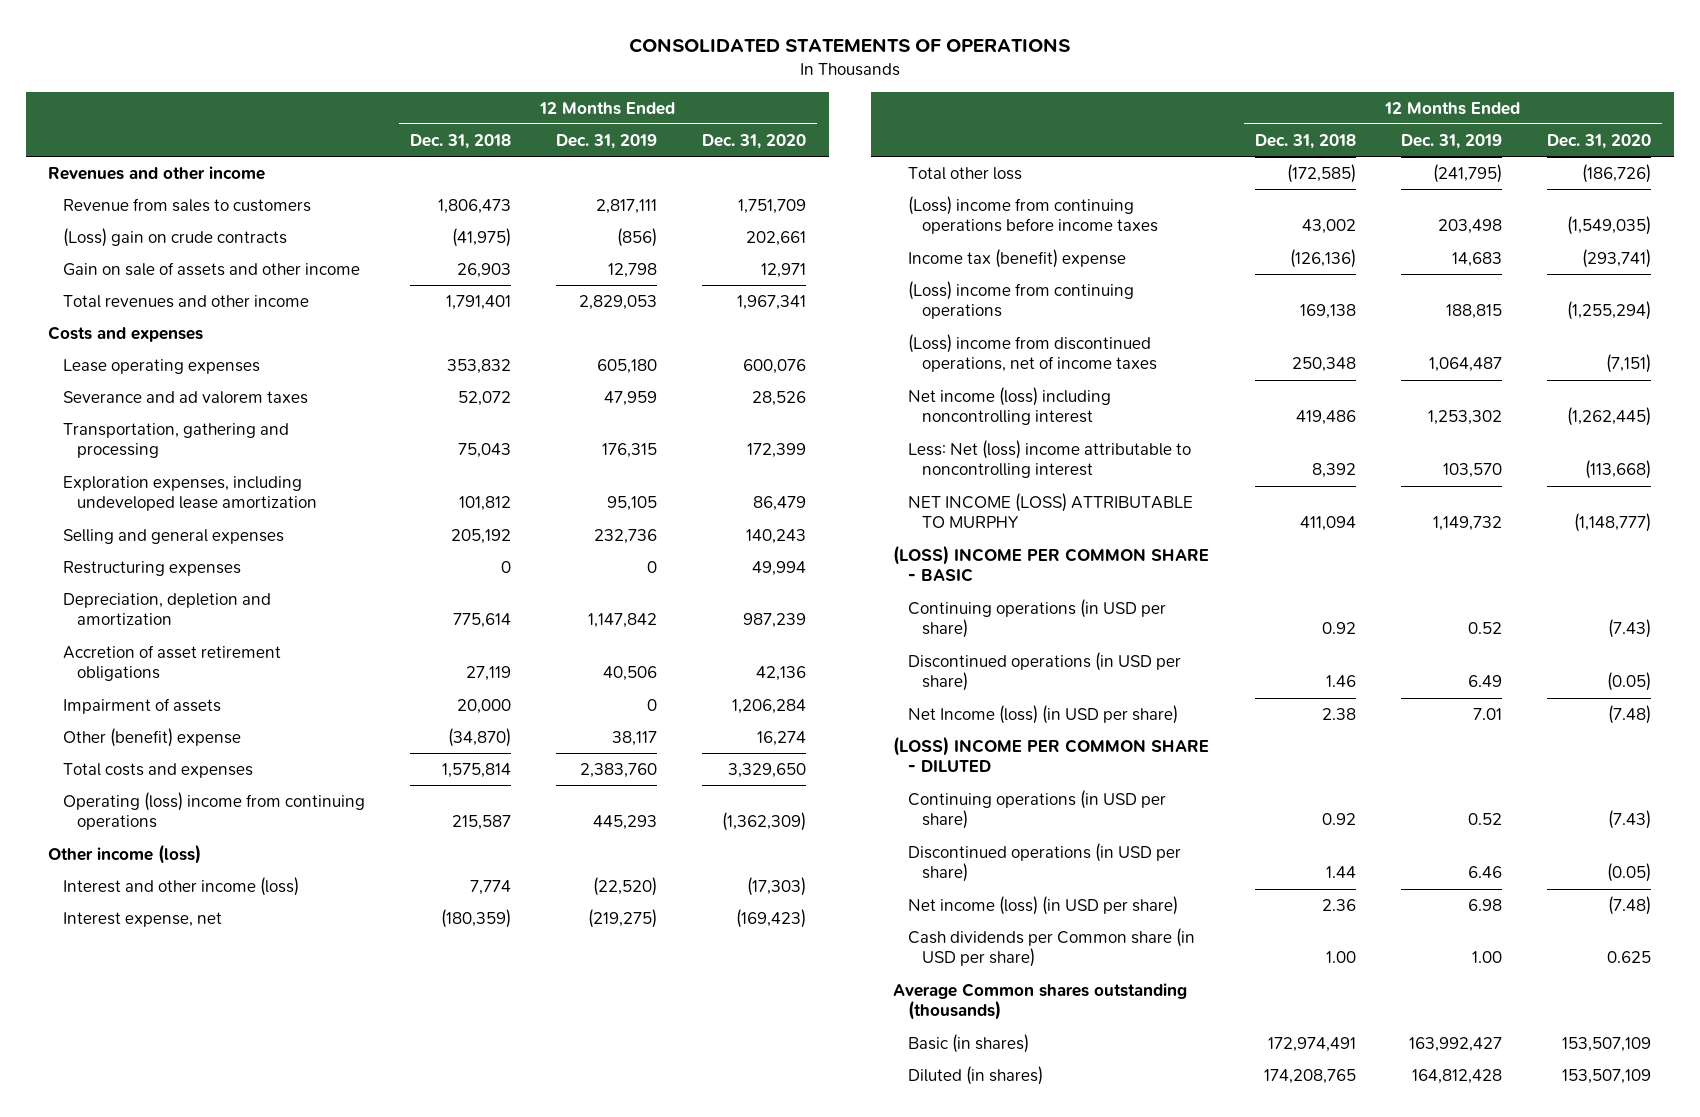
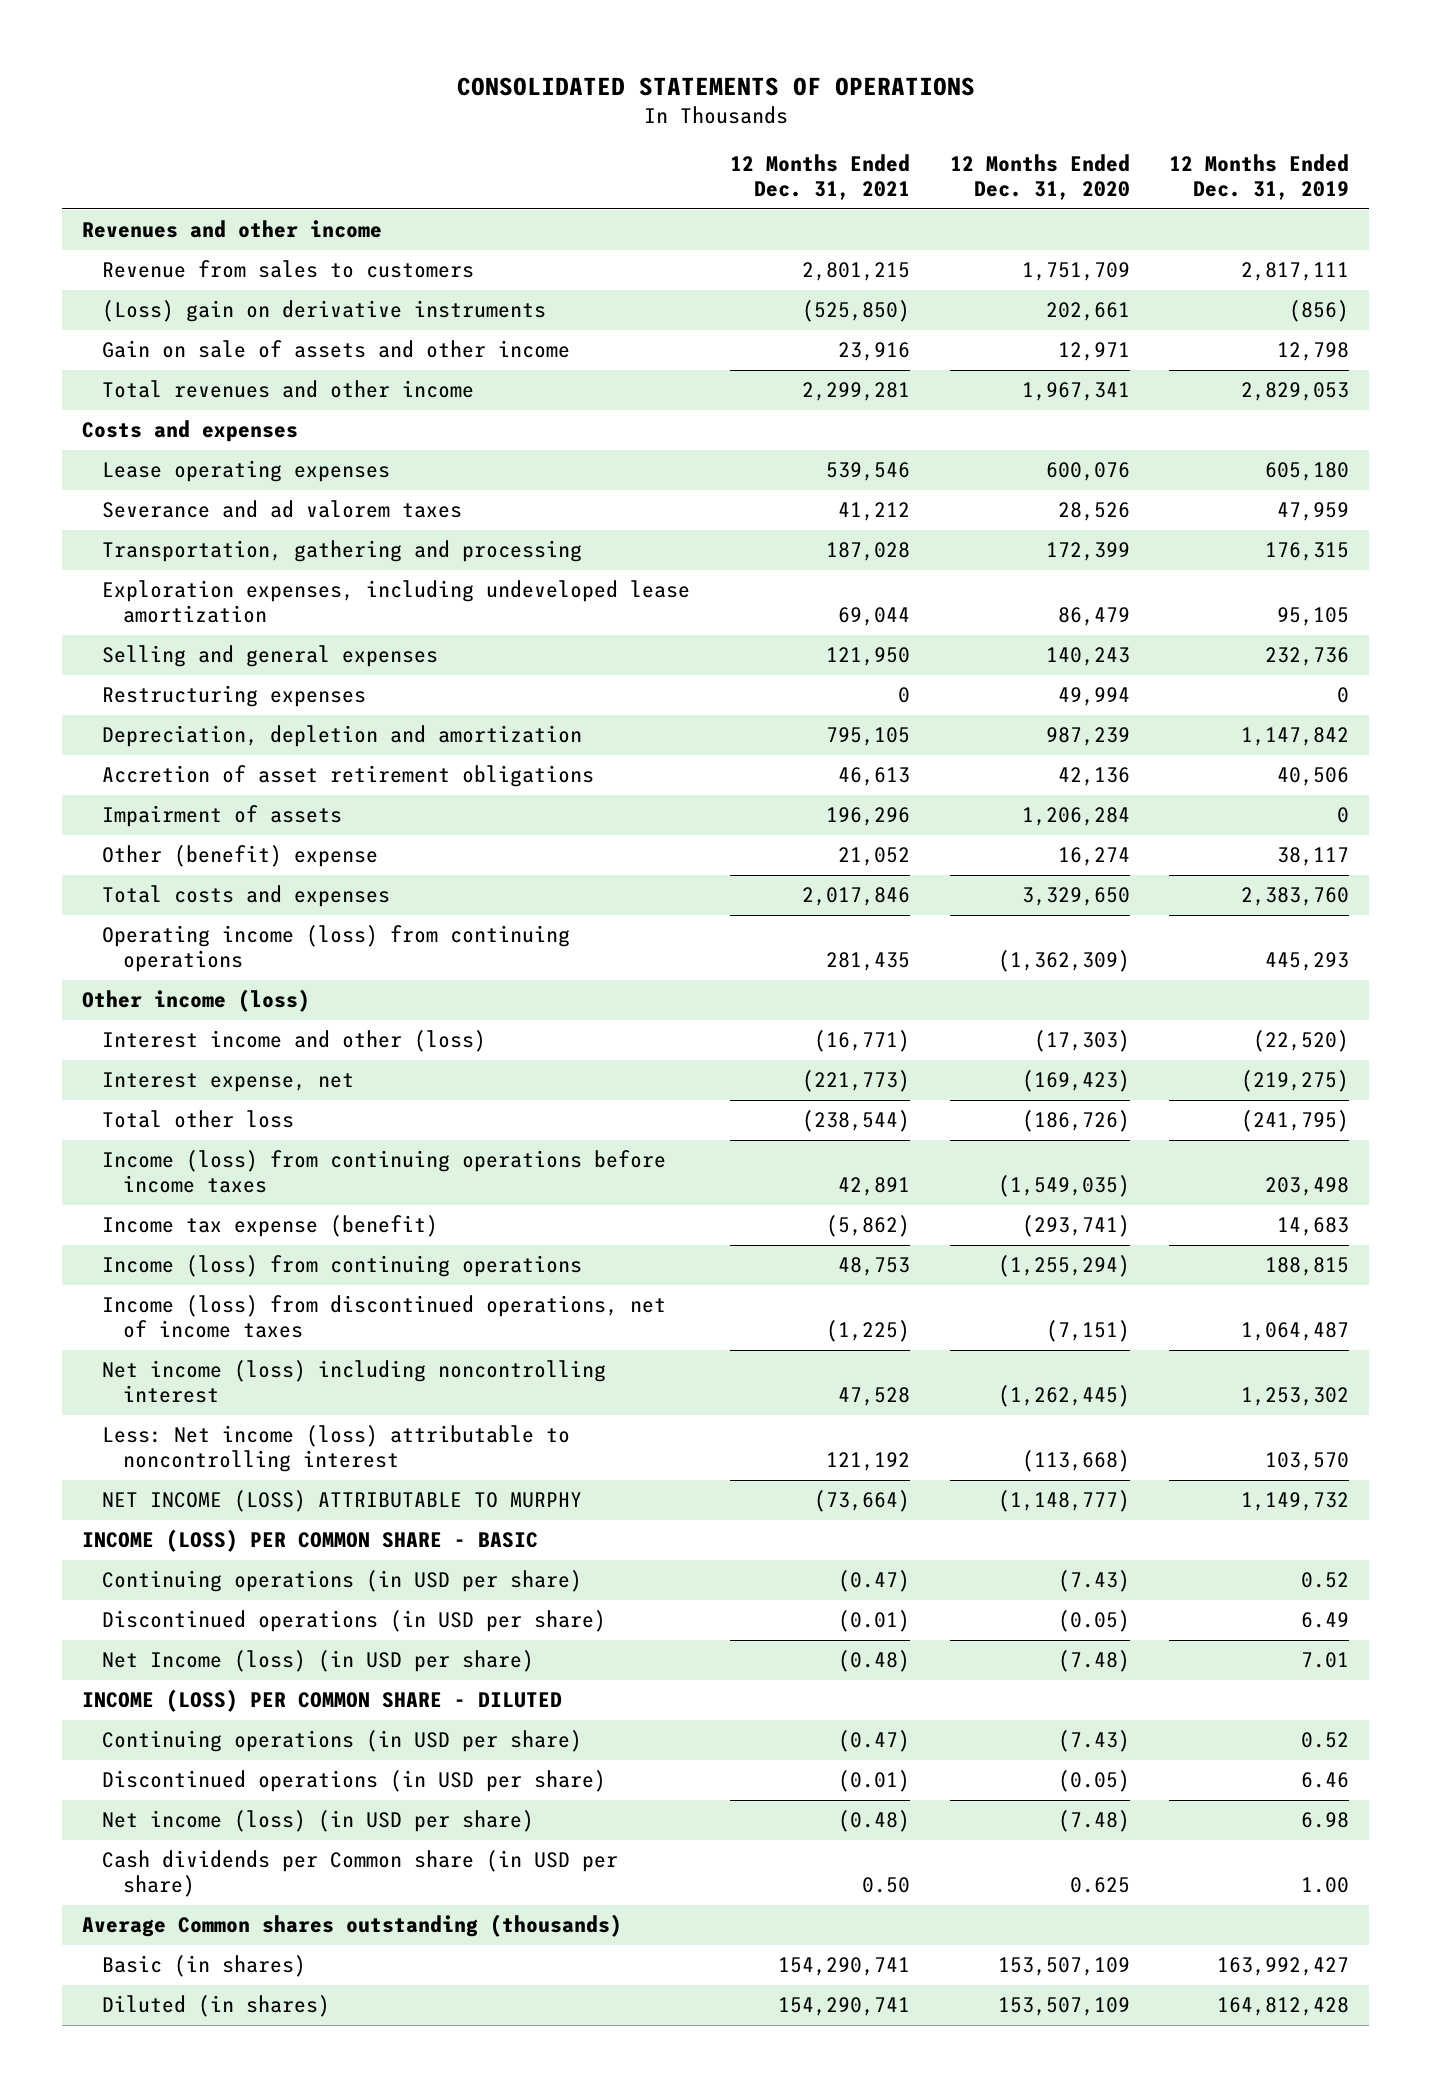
[409,133,511,149] Dec. 31, 2018 -> none
none -> [729,154,910,201] 12 Months Ended Dec. 31, 2021
[62,227,287,247] (Loss) gain on crude contracts -> [102,300,547,323] (Loss) gain on derivative instruments
[62,791,365,831] Operating (loss) income from continuing operations -> [102,925,571,973] Operating income (loss) from continuing operations
[62,876,299,896] Interest and other income (loss) -> [102,1030,487,1053] Interest income and other (loss)
[907,195,1159,235] (Loss) income from continuing operations before income taxes -> [102,1150,667,1194] Income (loss) from continuing operations before income taxes
[907,248,1126,268] Income tax (benefit) expense -> [102,1215,439,1238] Income tax expense (benefit)
[907,280,1134,320] (Loss) income from continuing operations -> [102,1255,583,1278] Income (loss) from continuing operations
[907,333,1158,373] (Loss) income from discontinued operations, net of income taxes -> [102,1295,667,1339] Income (loss) from discontinued operations, net of income taxes
[907,439,1191,479] Less: Net (loss) income attributable to noncontrolling interest -> [102,1425,571,1473] Less: Net income (loss) attributable to noncontrolling interest
[893,544,1210,583] (LOSS) INCOME PER COMMON SHARE - BASIC -> [81,1529,538,1553] INCOME (LOSS) PER COMMON SHARE - BASIC
[893,735,1210,773] (LOSS) INCOME PER COMMON SHARE - DILUTED -> [81,1689,562,1713] INCOME (LOSS) PER COMMON SHARE - DILUTED

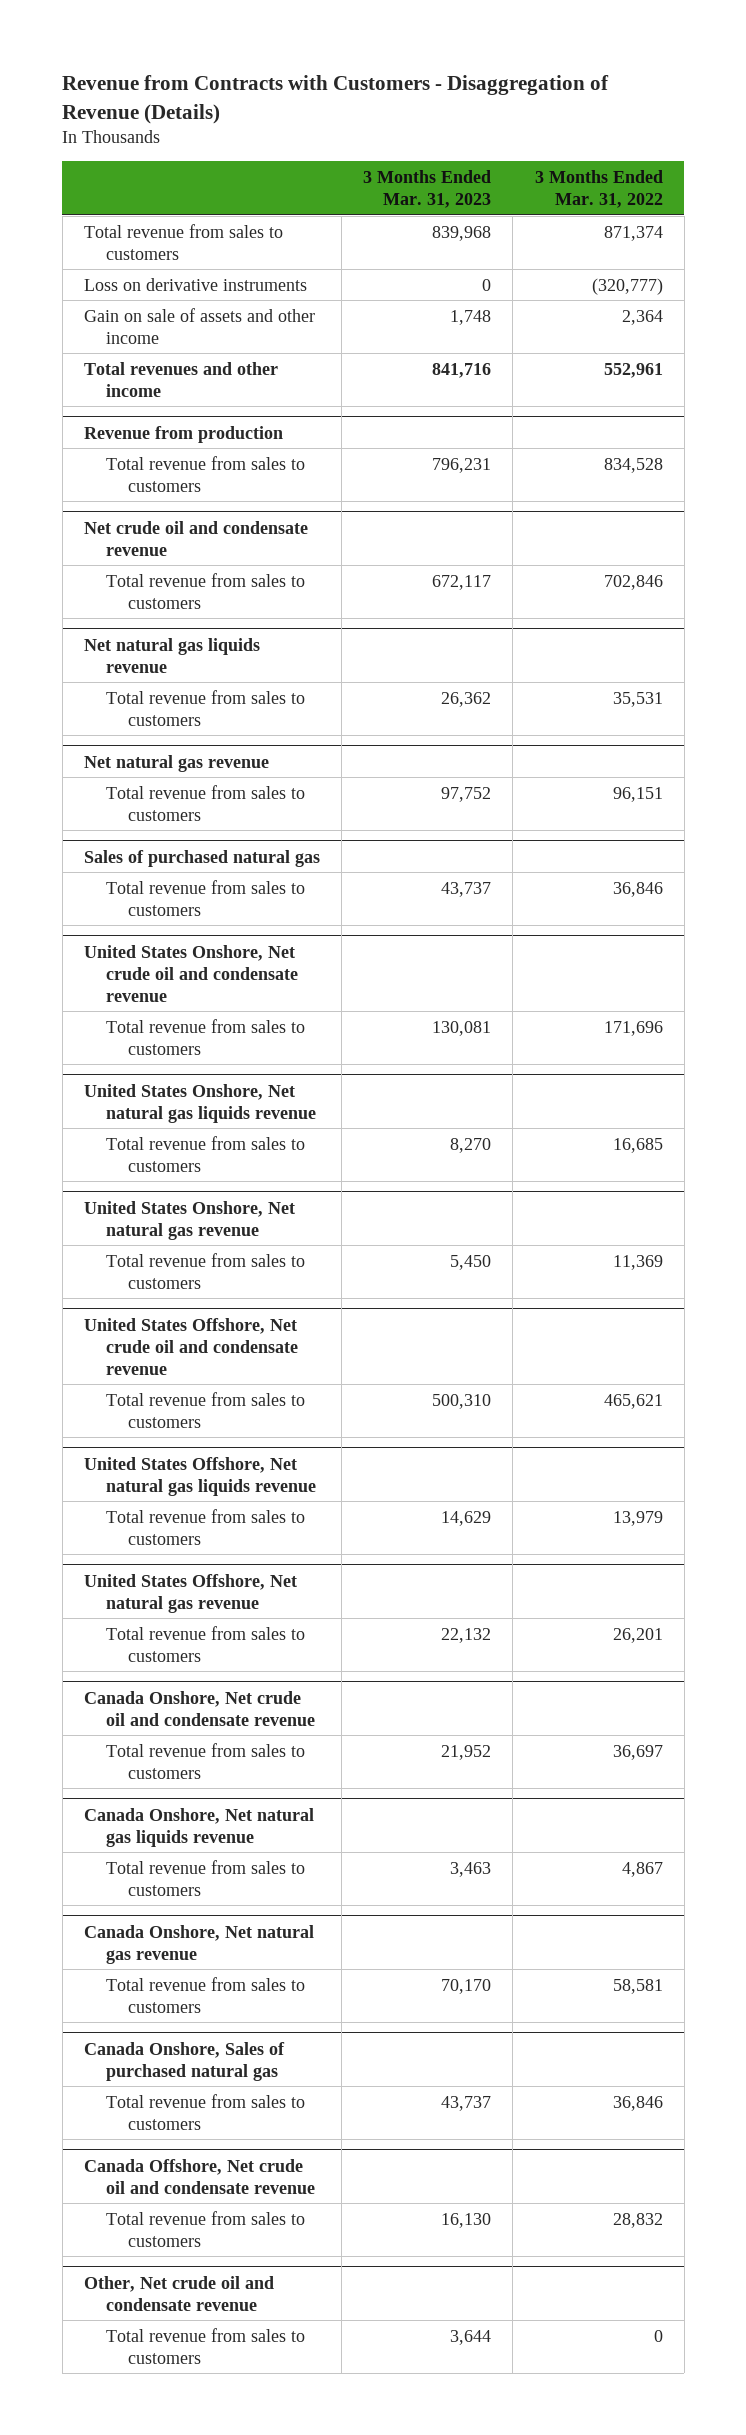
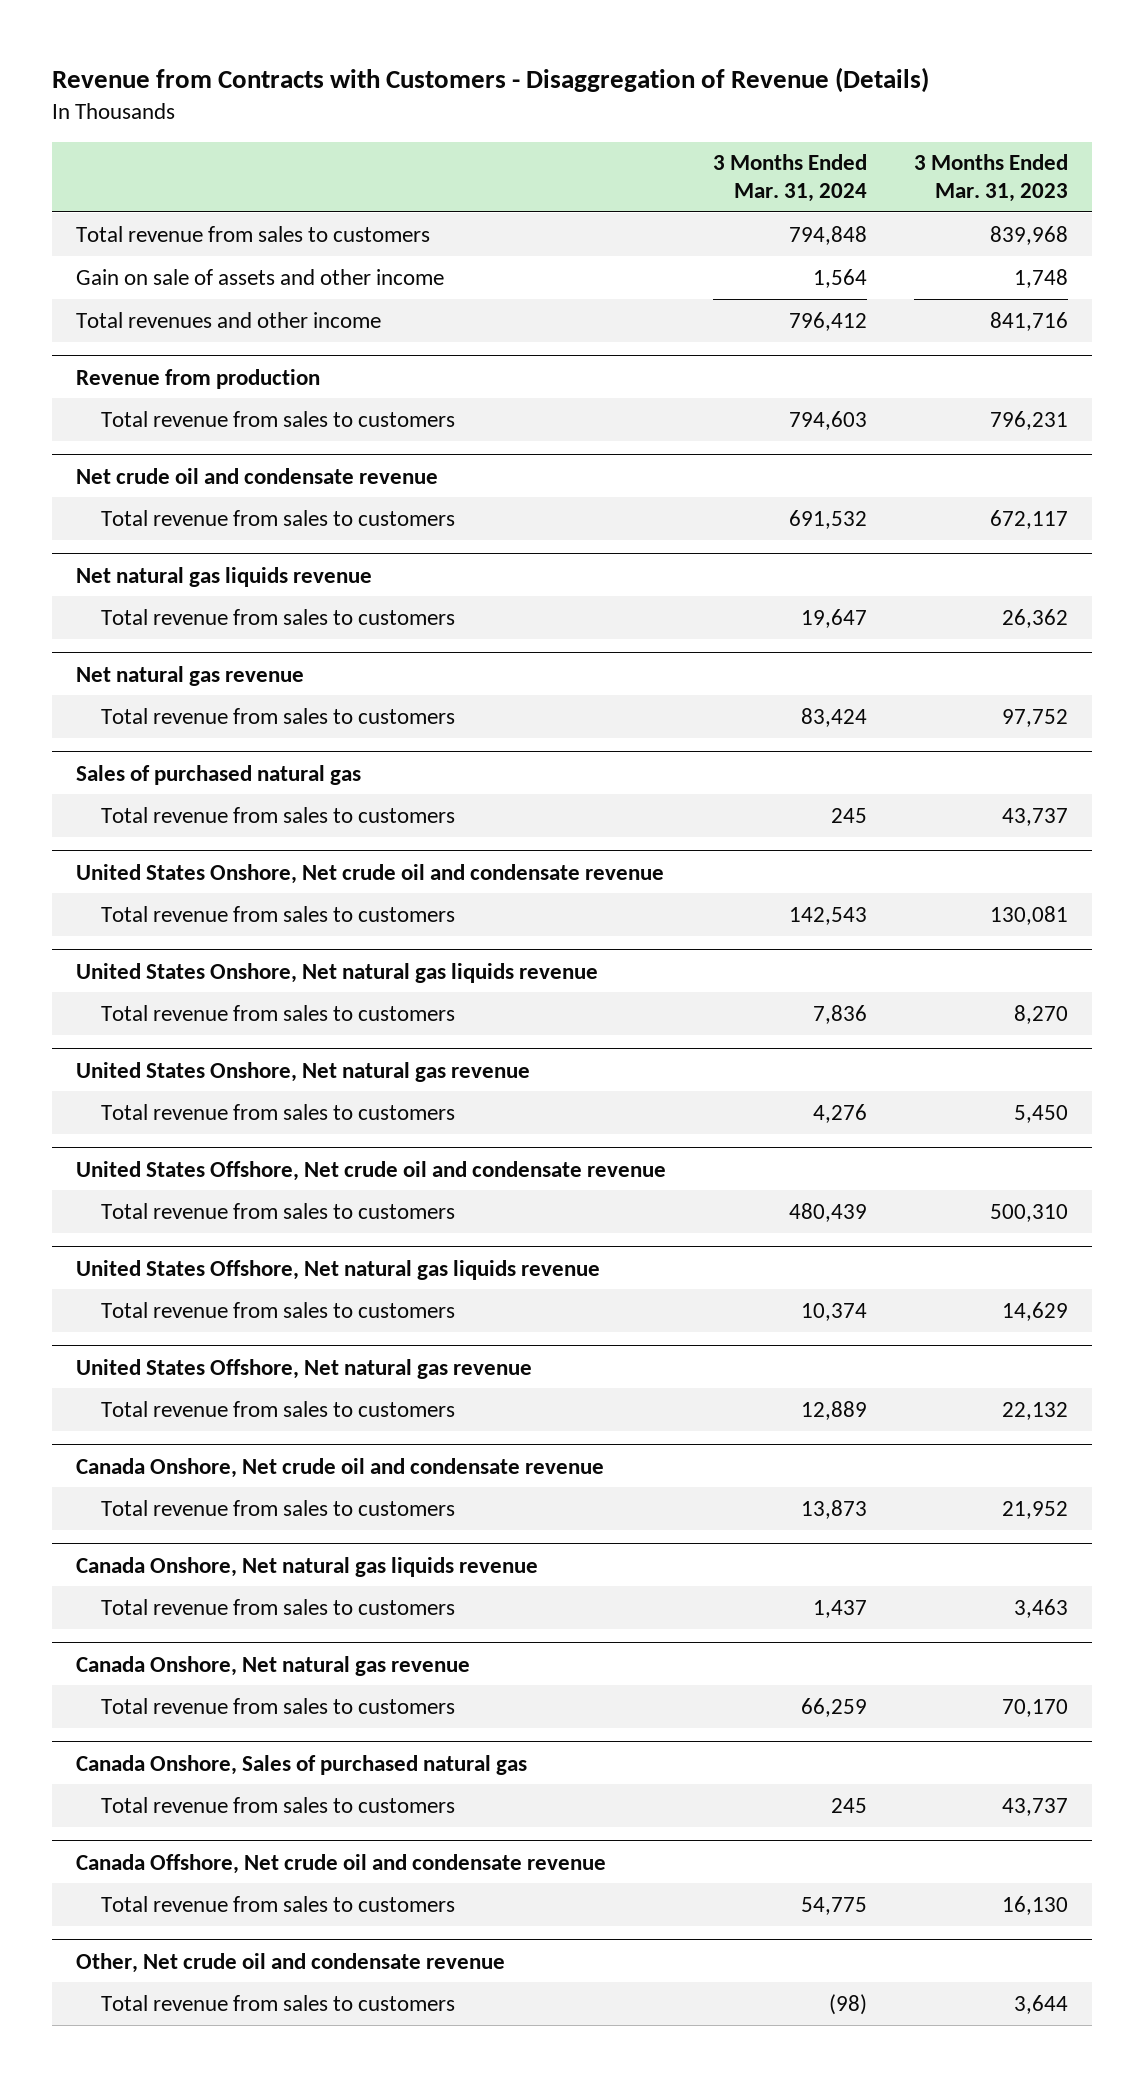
[534,169,663,208] 3 Months Ended Mar. 31, 2022 -> none
none -> [713,154,868,203] 3 Months Ended Mar. 31, 2024
[83,277,307,291] Loss on derivative instruments -> none

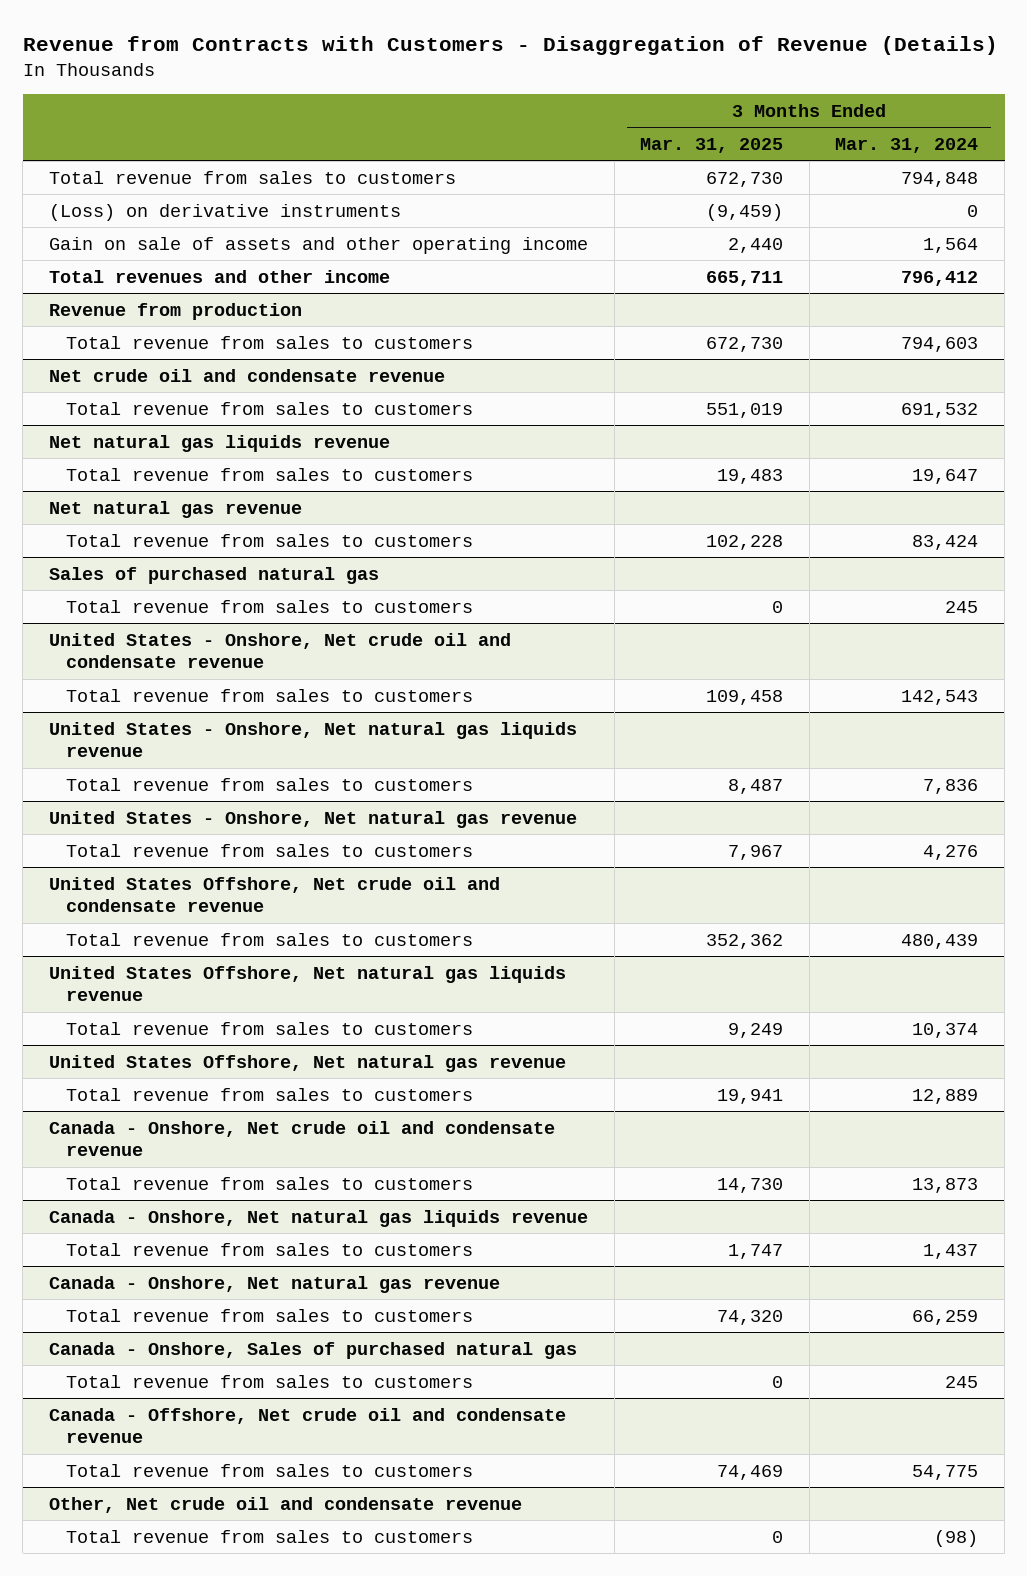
[914,154,1069,203] 3 Months Ended Mar. 31, 2023 -> none
none -> [640,138,784,154] Mar. 31, 2025
none -> [48,203,401,221] (Loss) on derivative instruments
[75,268,444,285] Gain on sale of assets and other income -> [48,236,588,254] Gain on sale of assets and other operating income
[75,863,664,884] United States Onshore, Net crude oil and condensate revenue -> [48,632,511,669] United States - Onshore, Net crude oil and condensate revenue
[75,962,598,983] United States Onshore, Net natural gas liquids revenue -> [48,721,577,758] United States - Onshore, Net natural gas liquids revenue
[75,1061,530,1082] United States Onshore, Net natural gas revenue -> [48,810,577,828] United States - Onshore, Net natural gas revenue
[75,1457,604,1478] Canada Onshore, Net crude oil and condensate revenue -> [48,1120,555,1157] Canada - Onshore, Net crude oil and condensate revenue
[75,1556,538,1577] Canada Onshore, Net natural gas liquids revenue -> [48,1209,588,1227] Canada - Onshore, Net natural gas liquids revenue
[75,1655,470,1676] Canada Onshore, Net natural gas revenue -> [48,1275,500,1293] Canada - Onshore, Net natural gas revenue
[75,1754,527,1775] Canada Onshore, Sales of purchased natural gas -> [48,1341,577,1359] Canada - Onshore, Sales of purchased natural gas
[75,1853,606,1874] Canada Offshore, Net crude oil and condensate revenue -> [48,1407,566,1444] Canada - Offshore, Net crude oil and condensate revenue

